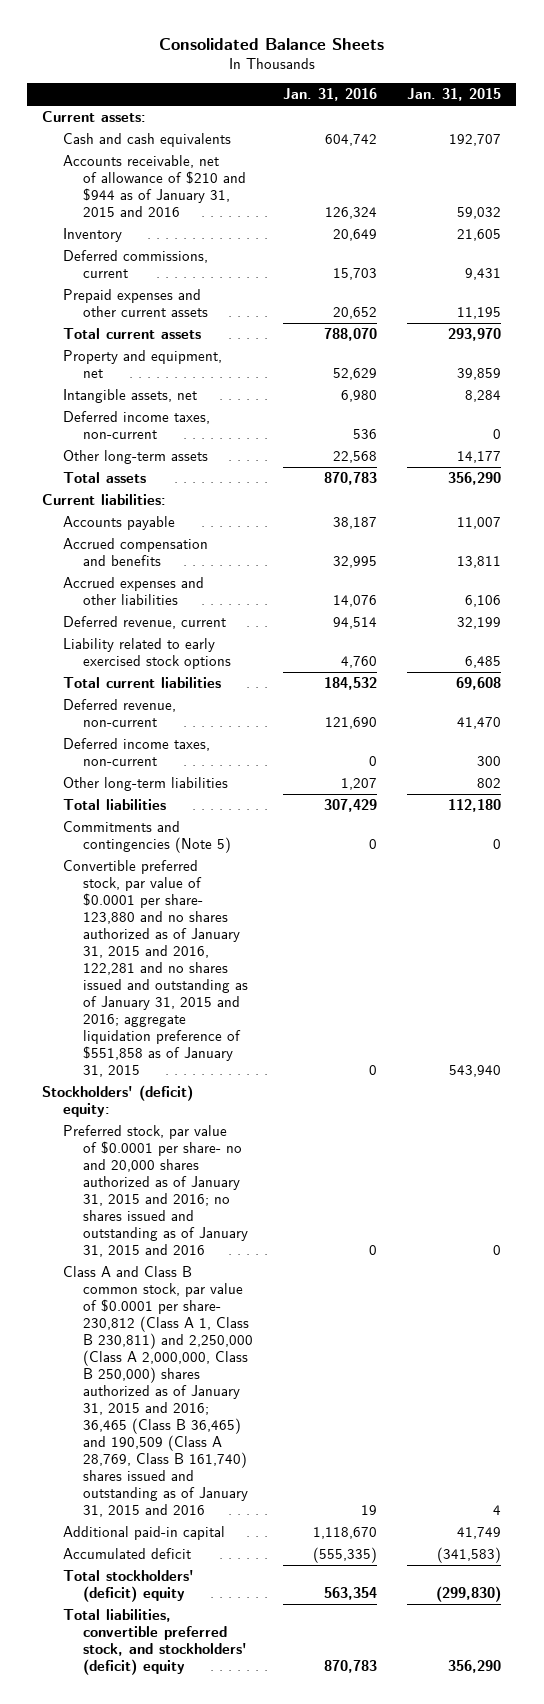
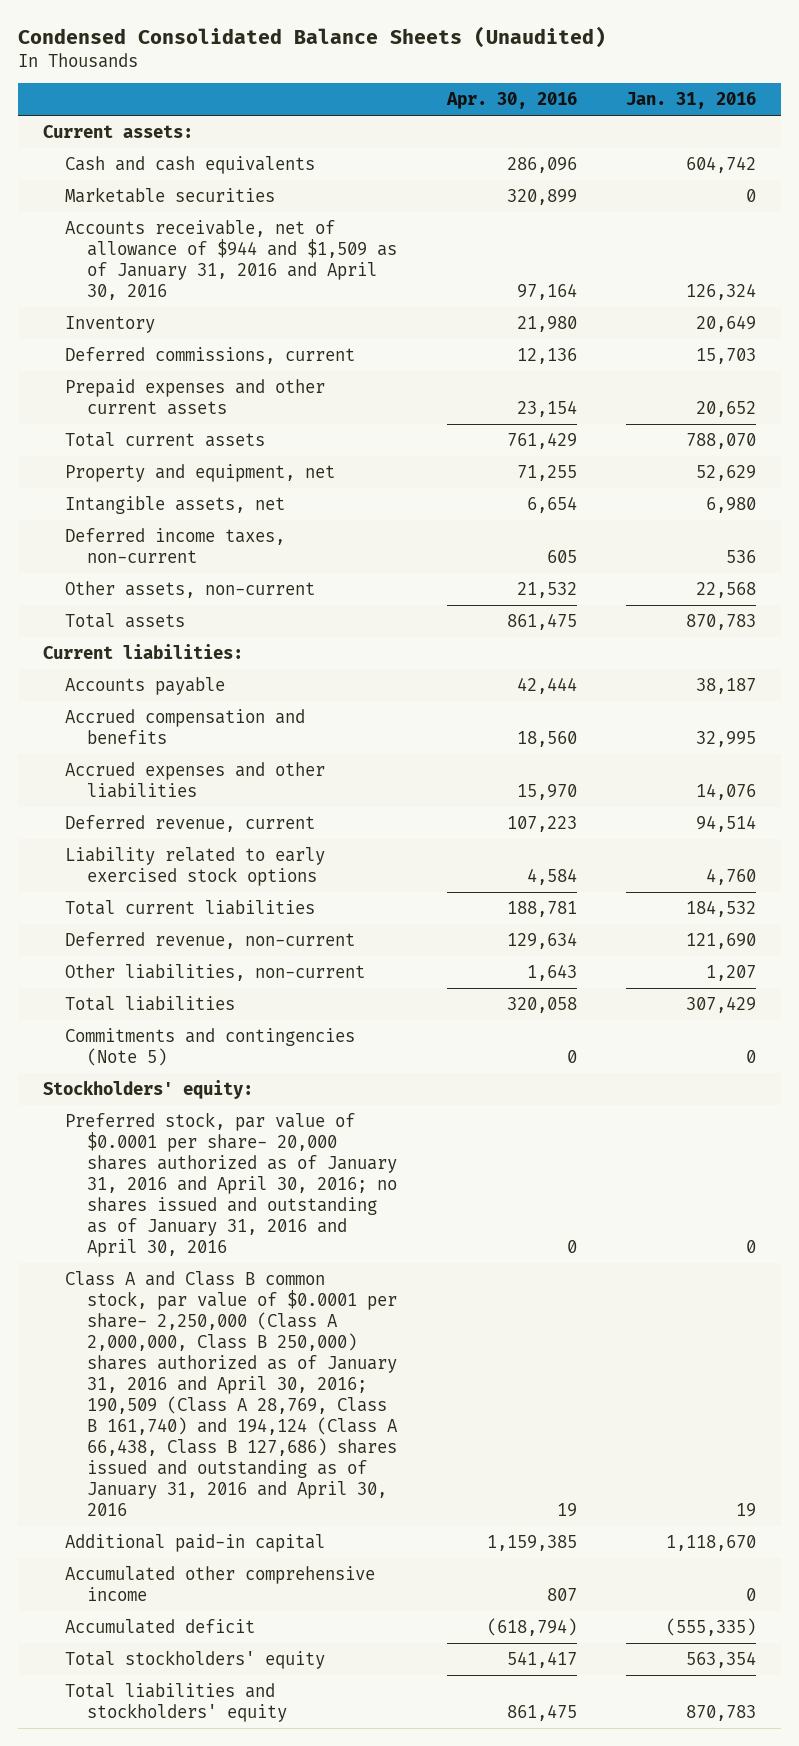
[158,37,384,50] Consolidated Balance Sheets -> [17,25,606,48] Condensed Consolidated Balance Sheets (Unaudited)
[407,88,502,102] Jan. 31, 2015 -> none
none -> [445,92,577,110] Apr. 30, 2016
none -> [65,186,276,203] Marketable securities
[62,154,247,217] Accounts receivable, net of allowance of $210 and $944 as of January 31, 2015 and 2016 -> [65,219,398,300] Accounts receivable, net of allowance of $944 and $1,509 as of January 31, 2016 and April 30, 2016
[62,449,208,464] Other long-term assets -> [65,580,316,598] Other assets, non-current
[62,737,210,766] Deferred income taxes, non-current -> none
[62,776,228,791] Other long-term liabilities -> [65,963,366,981] Other liabilities, non-current
[62,859,249,1078] Convertible preferred stock, par value of $0.0001 per share- 123,880 and no shares authorized as of January 31, 2015 and 2016, 122,281 and no shares issued and outstanding as of January 31, 2015 and 2016; aggregate liquidation preference of $551,858 as of January 31, 2015 -> none
[42,1084,194,1117] Stockholders' (deficit) equity: -> [42,1079,253,1099] Stockholders' equity:
[62,1124,249,1258] Preferred stock, par value of $0.0001 per share- no and 20,000 shares authorized as of January 31, 2015 and 2016; no shares issued and outstanding as of January 31, 2015 and 2016 -> [65,1111,398,1257] Preferred stock, par value of $0.0001 per share- 20,000 shares authorized as of January 31, 2016 and April 30, 2016; no shares issued and outstanding as of January 31, 2016 and April 30, 2016
[62,1265,254,1518] Class A and Class B common stock, par value of $0.0001 per share- 230,812 (Class A 1, Class B 230,811) and 2,250,000 (Class A 2,000,000, Class B 250,000) shares authorized as of January 31, 2015 and 2016; 36,465 (Class B 36,465) and 190,509 (Class A 28,769, Class B 161,740) shares issued and outstanding as of January 31, 2015 and 2016 -> [65,1270,399,1517] Class A and Class B common stock, par value of $0.0001 per share- 2,250,000 (Class A 2,000,000, Class B 250,000) shares authorized as of January 31, 2016 and April 30, 2016; 190,509 (Class A 28,769, Class B 161,740) and 194,124 (Class A 66,438, Class B 127,686) shares issued and outstanding as of January 31, 2016 and April 30, 2016
none -> [65,1565,376,1601] Accumulated other comprehensive income
[62,1569,194,1602] Total stockholders' (deficit) equity -> [65,1649,326,1669] Total stockholders' equity
[62,1608,248,1675] Total liabilities, convertible preferred stock, and stockholders' (deficit) equity -> [65,1682,288,1722] Total liabilities and stockholders' equity

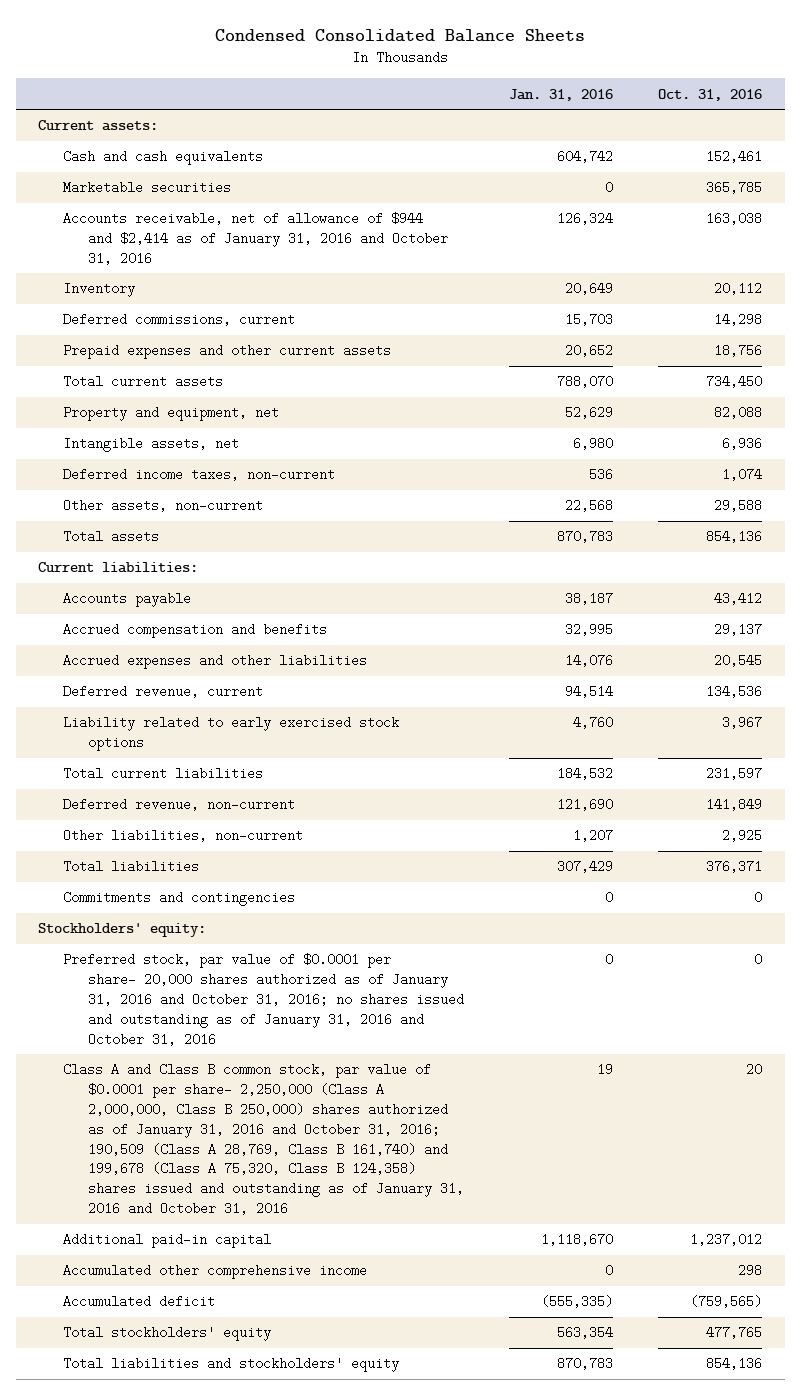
[17,25,606,48] Condensed Consolidated Balance Sheets (Unaudited) -> [215,28,586,42] Condensed Consolidated Balance Sheets
[445,92,577,110] Apr. 30, 2016 -> none
none -> [658,88,763,101] Oct. 31, 2016
[65,219,398,300] Accounts receivable, net of allowance of $944 and $1,509 as of January 31, 2016 and April 30, 2016 -> [63,212,449,265] Accounts receivable, net of allowance of $944 and $2,414 as of January 31, 2016 and October 31, 2016
[65,1027,356,1066] Commitments and contingencies (Note 5) -> [63,891,296,907] Commitments and contingencies
[65,1111,398,1257] Preferred stock, par value of $0.0001 per share- 20,000 shares authorized as of January 31, 2016 and April 30, 2016; no shares issued and outstanding as of January 31, 2016 and April 30, 2016 -> [63,953,465,1046] Preferred stock, par value of $0.0001 per share- 20,000 shares authorized as of January 31, 2016 and October 31, 2016; no shares issued and outstanding as of January 31, 2016 and October 31, 2016
[65,1270,399,1517] Class A and Class B common stock, par value of $0.0001 per share- 2,250,000 (Class A 2,000,000, Class B 250,000) shares authorized as of January 31, 2016 and April 30, 2016; 190,509 (Class A 28,769, Class B 161,740) and 194,124 (Class A 66,438, Class B 127,686) shares issued and outstanding as of January 31, 2016 and April 30, 2016 -> [63,1063,465,1216] Class A and Class B common stock, par value of $0.0001 per share- 2,250,000 (Class A 2,000,000, Class B 250,000) shares authorized as of January 31, 2016 and October 31, 2016; 190,509 (Class A 28,769, Class B 161,740) and 199,678 (Class A 75,320, Class B 124,358) shares issued and outstanding as of January 31, 2016 and October 31, 2016

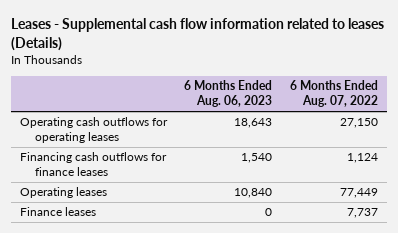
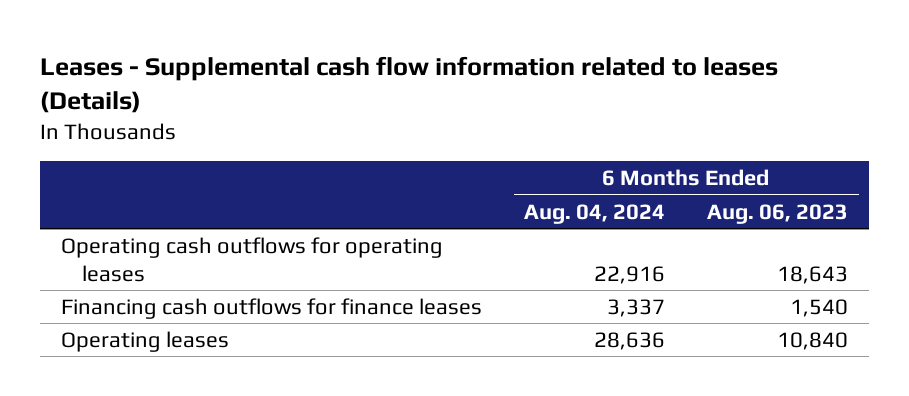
[289,80,378,108] 6 Months Ended Aug. 07, 2022 -> none
none -> [524,203,666,224] Aug. 04, 2024
[19,207,96,217] Finance leases -> none

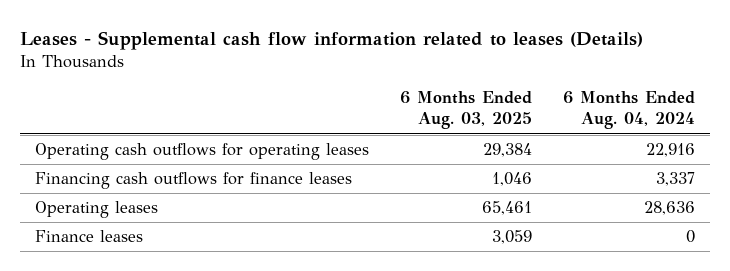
[707,203,849,224] Aug. 06, 2023 -> none
none -> [399,91,532,130] 6 Months Ended Aug. 03, 2025
none -> [35,230,144,243] Finance leases

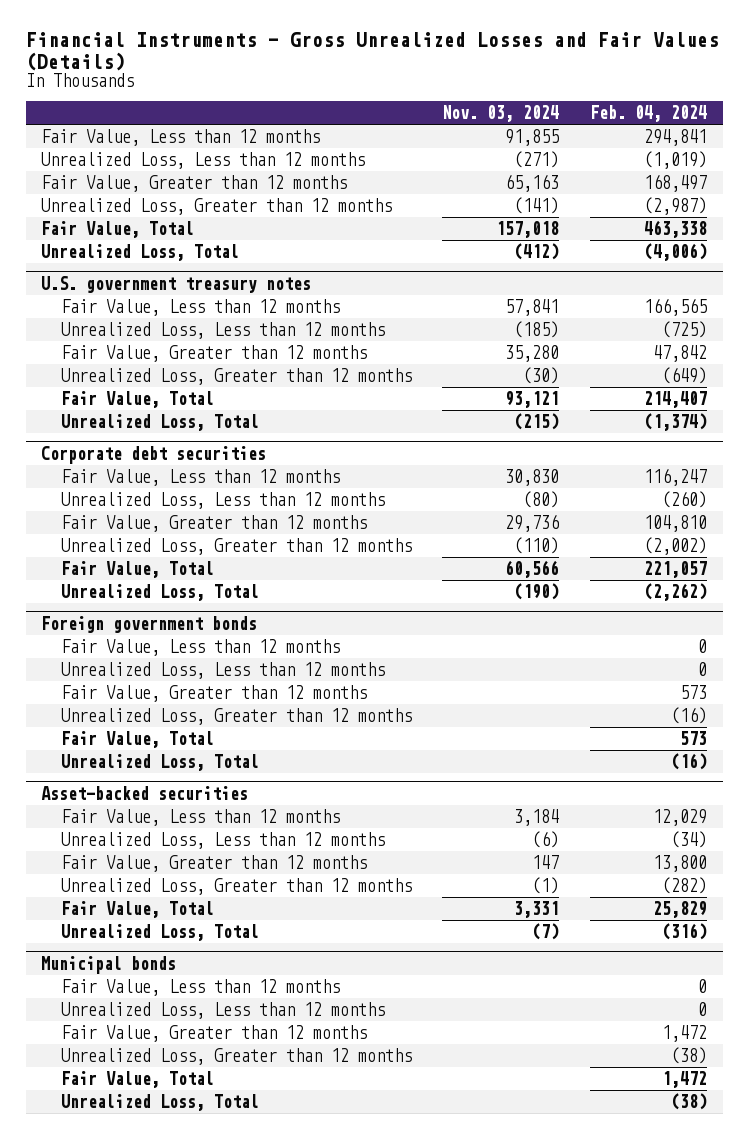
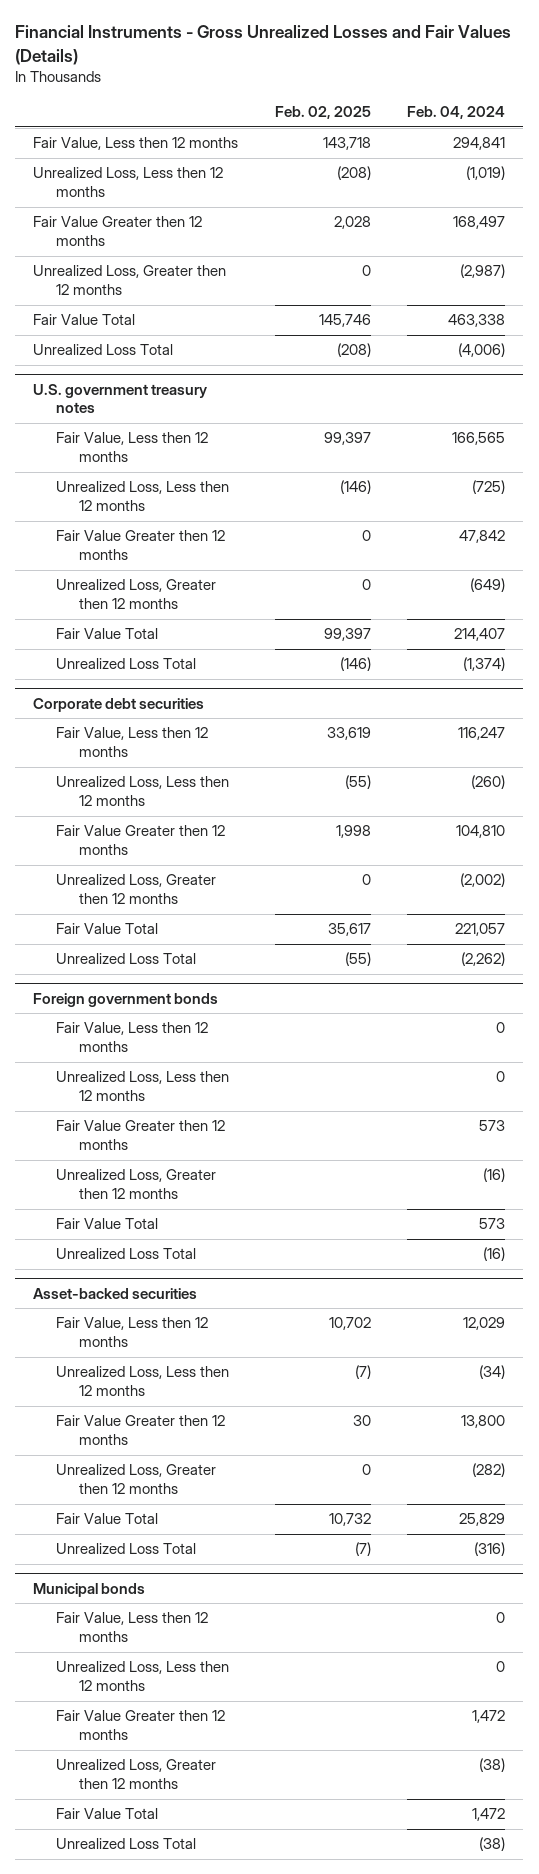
[442,105,560,123] Nov. 03, 2024 -> none
none -> [274,106,371,120] Feb. 02, 2025
[41,128,321,146] Fair Value, Less than 12 months -> [33,137,239,151] Fair Value, Less then 12 months
[41,151,366,169] Unrealized Loss, Less than 12 months -> [33,167,224,198] Unrealized Loss, Less then 12 months
[41,174,348,192] Fair Value, Greater than 12 months -> [33,216,203,247] Fair Value Greater then 12 months
[41,197,393,215] Unrealized Loss, Greater than 12 months -> [33,265,227,296] Unrealized Loss, Greater then 12 months
[41,220,195,238] Fair Value, Total -> [33,314,136,326] Fair Value Total
[41,243,240,261] Unrealized Loss, Total -> [33,344,174,356] Unrealized Loss Total
[60,298,340,316] Fair Value, Less than 12 months -> [56,432,209,463] Fair Value, Less then 12 months
[60,321,385,339] Unrealized Loss, Less than 12 months -> [56,481,230,512] Unrealized Loss, Less then 12 months
[60,344,367,362] Fair Value, Greater than 12 months -> [56,530,226,561] Fair Value Greater then 12 months
[60,367,412,385] Unrealized Loss, Greater than 12 months -> [56,579,217,610] Unrealized Loss, Greater then 12 months
[60,390,214,408] Fair Value, Total -> [56,628,159,640] Fair Value Total
[60,413,259,431] Unrealized Loss, Total -> [56,658,197,670] Unrealized Loss Total
[60,468,340,486] Fair Value, Less than 12 months -> [56,727,209,758] Fair Value, Less then 12 months
[60,491,385,509] Unrealized Loss, Less than 12 months -> [56,776,230,807] Unrealized Loss, Less then 12 months
[60,514,367,532] Fair Value, Greater than 12 months -> [56,825,226,856] Fair Value Greater then 12 months
[60,537,412,555] Unrealized Loss, Greater than 12 months -> [56,874,217,905] Unrealized Loss, Greater then 12 months
[60,560,214,578] Fair Value, Total -> [56,923,159,935] Fair Value Total
[60,583,259,601] Unrealized Loss, Total -> [56,953,197,965] Unrealized Loss Total
[60,638,340,656] Fair Value, Less than 12 months -> [56,1022,209,1053] Fair Value, Less then 12 months
[60,661,385,679] Unrealized Loss, Less than 12 months -> [56,1071,230,1102] Unrealized Loss, Less then 12 months
[60,684,367,702] Fair Value, Greater than 12 months -> [56,1120,226,1151] Fair Value Greater then 12 months
[60,707,412,725] Unrealized Loss, Greater than 12 months -> [56,1169,217,1200] Unrealized Loss, Greater then 12 months
[60,730,214,748] Fair Value, Total -> [56,1218,159,1230] Fair Value Total
[60,753,259,771] Unrealized Loss, Total -> [56,1248,197,1260] Unrealized Loss Total
[60,808,340,826] Fair Value, Less than 12 months -> [56,1317,209,1348] Fair Value, Less then 12 months
[60,831,385,849] Unrealized Loss, Less than 12 months -> [56,1366,230,1397] Unrealized Loss, Less then 12 months
[60,854,367,872] Fair Value, Greater than 12 months -> [56,1415,226,1446] Fair Value Greater then 12 months
[60,877,412,895] Unrealized Loss, Greater than 12 months -> [56,1464,217,1495] Unrealized Loss, Greater then 12 months
[60,900,214,918] Fair Value, Total -> [56,1513,159,1525] Fair Value Total
[60,923,259,941] Unrealized Loss, Total -> [56,1543,197,1555] Unrealized Loss Total
[60,978,340,996] Fair Value, Less than 12 months -> [56,1612,209,1643] Fair Value, Less then 12 months
[60,1001,385,1019] Unrealized Loss, Less than 12 months -> [56,1661,230,1692] Unrealized Loss, Less then 12 months
[60,1024,367,1042] Fair Value, Greater than 12 months -> [56,1710,226,1741] Fair Value Greater then 12 months
[60,1047,412,1065] Unrealized Loss, Greater than 12 months -> [56,1759,217,1790] Unrealized Loss, Greater then 12 months
[60,1070,214,1088] Fair Value, Total -> [56,1808,159,1820] Fair Value Total
[60,1093,259,1111] Unrealized Loss, Total -> [56,1838,197,1850] Unrealized Loss Total

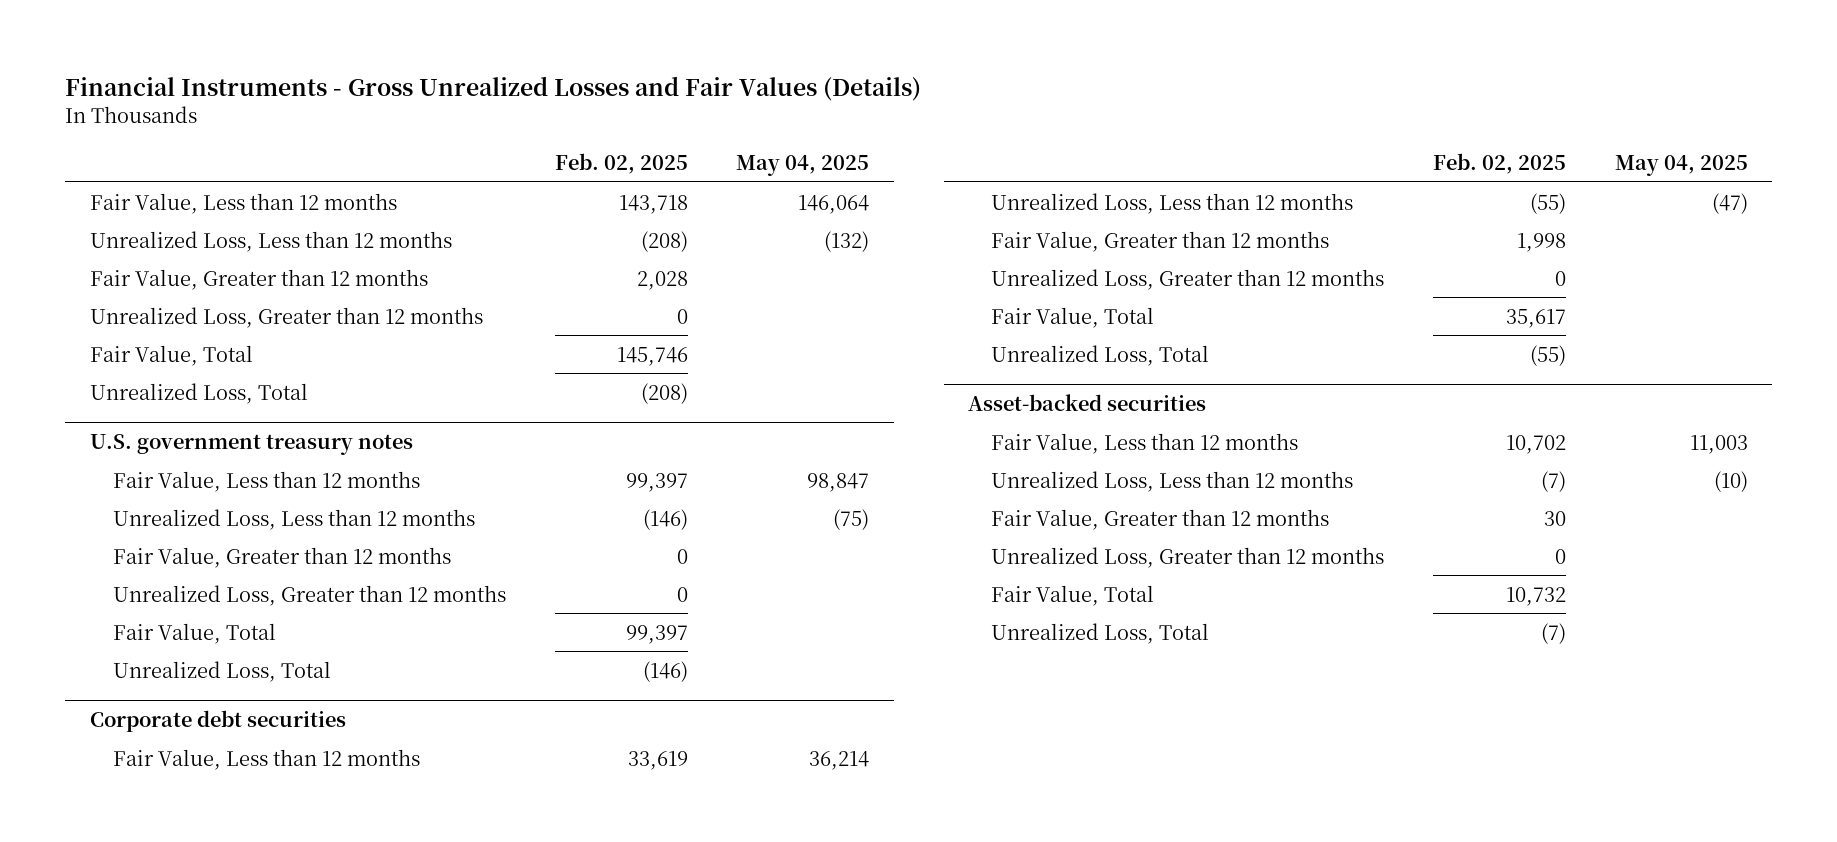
[407,106,506,120] Feb. 04, 2024 -> none
none -> [736,154,870,176] May 04, 2025
[33,137,239,151] Fair Value, Less then 12 months -> [89,192,397,214] Fair Value, Less than 12 months
[33,167,224,198] Unrealized Loss, Less then 12 months -> [89,230,452,252] Unrealized Loss, Less than 12 months
[33,216,203,247] Fair Value Greater then 12 months -> [89,268,428,290] Fair Value, Greater than 12 months
[33,265,227,296] Unrealized Loss, Greater then 12 months -> [89,306,483,328] Unrealized Loss, Greater than 12 months
[33,314,136,326] Fair Value Total -> [89,344,253,366] Fair Value, Total
[33,344,174,356] Unrealized Loss Total -> [89,382,308,404] Unrealized Loss, Total
[56,432,209,463] Fair Value, Less then 12 months -> [112,470,420,492] Fair Value, Less than 12 months
[56,481,230,512] Unrealized Loss, Less then 12 months -> [112,508,475,530] Unrealized Loss, Less than 12 months
[56,530,226,561] Fair Value Greater then 12 months -> [112,546,451,568] Fair Value, Greater than 12 months
[56,579,217,610] Unrealized Loss, Greater then 12 months -> [112,584,506,606] Unrealized Loss, Greater than 12 months
[56,628,159,640] Fair Value Total -> [112,622,276,644] Fair Value, Total
[56,658,197,670] Unrealized Loss Total -> [112,660,331,682] Unrealized Loss, Total
[33,992,219,1007] Foreign government bonds -> none
[56,1022,209,1053] Fair Value, Less then 12 months -> none
[56,1071,230,1102] Unrealized Loss, Less then 12 months -> none
[56,1120,226,1151] Fair Value Greater then 12 months -> none
[56,1169,217,1200] Unrealized Loss, Greater then 12 months -> none
[56,1218,159,1230] Fair Value Total -> none
[56,1248,197,1260] Unrealized Loss Total -> none
[56,727,209,758] Fair Value, Less then 12 months -> [112,748,420,770] Fair Value, Less than 12 months
[56,776,230,807] Unrealized Loss, Less then 12 months -> [991,192,1354,214] Unrealized Loss, Less than 12 months
[56,825,226,856] Fair Value Greater then 12 months -> [991,230,1330,252] Fair Value, Greater than 12 months
[56,874,217,905] Unrealized Loss, Greater then 12 months -> [991,268,1385,290] Unrealized Loss, Greater than 12 months
[56,923,159,935] Fair Value Total -> [991,306,1155,328] Fair Value, Total
[56,953,197,965] Unrealized Loss Total -> [991,344,1210,366] Unrealized Loss, Total
[33,1582,146,1597] Municipal bonds -> none
[56,1612,209,1643] Fair Value, Less then 12 months -> none
[56,1661,230,1692] Unrealized Loss, Less then 12 months -> none
[56,1710,226,1741] Fair Value Greater then 12 months -> none
[56,1759,217,1790] Unrealized Loss, Greater then 12 months -> none
[56,1808,159,1820] Fair Value Total -> none
[56,1838,197,1850] Unrealized Loss Total -> none
[56,1317,209,1348] Fair Value, Less then 12 months -> [991,432,1299,454] Fair Value, Less than 12 months
[56,1366,230,1397] Unrealized Loss, Less then 12 months -> [991,470,1354,492] Unrealized Loss, Less than 12 months
[56,1415,226,1446] Fair Value Greater then 12 months -> [991,508,1330,530] Fair Value, Greater than 12 months
[56,1464,217,1495] Unrealized Loss, Greater then 12 months -> [991,546,1385,568] Unrealized Loss, Greater than 12 months
[56,1513,159,1525] Fair Value Total -> [991,584,1155,606] Fair Value, Total
[56,1543,197,1555] Unrealized Loss Total -> [991,622,1210,644] Unrealized Loss, Total

